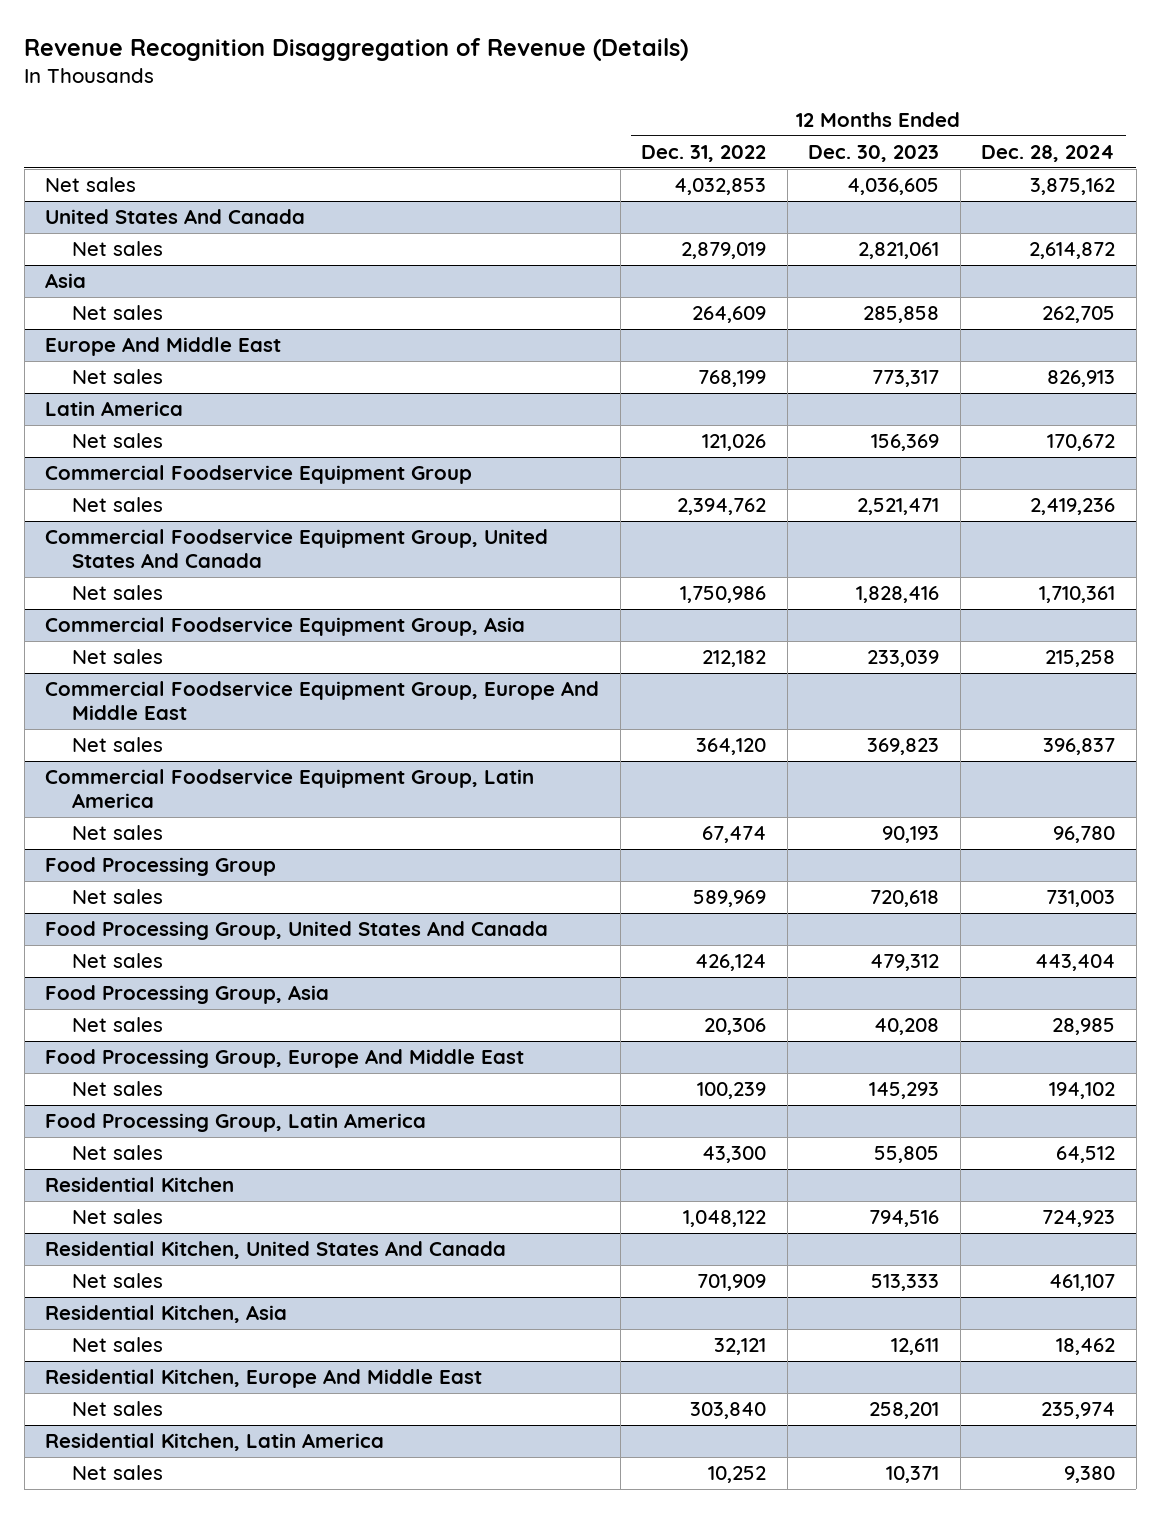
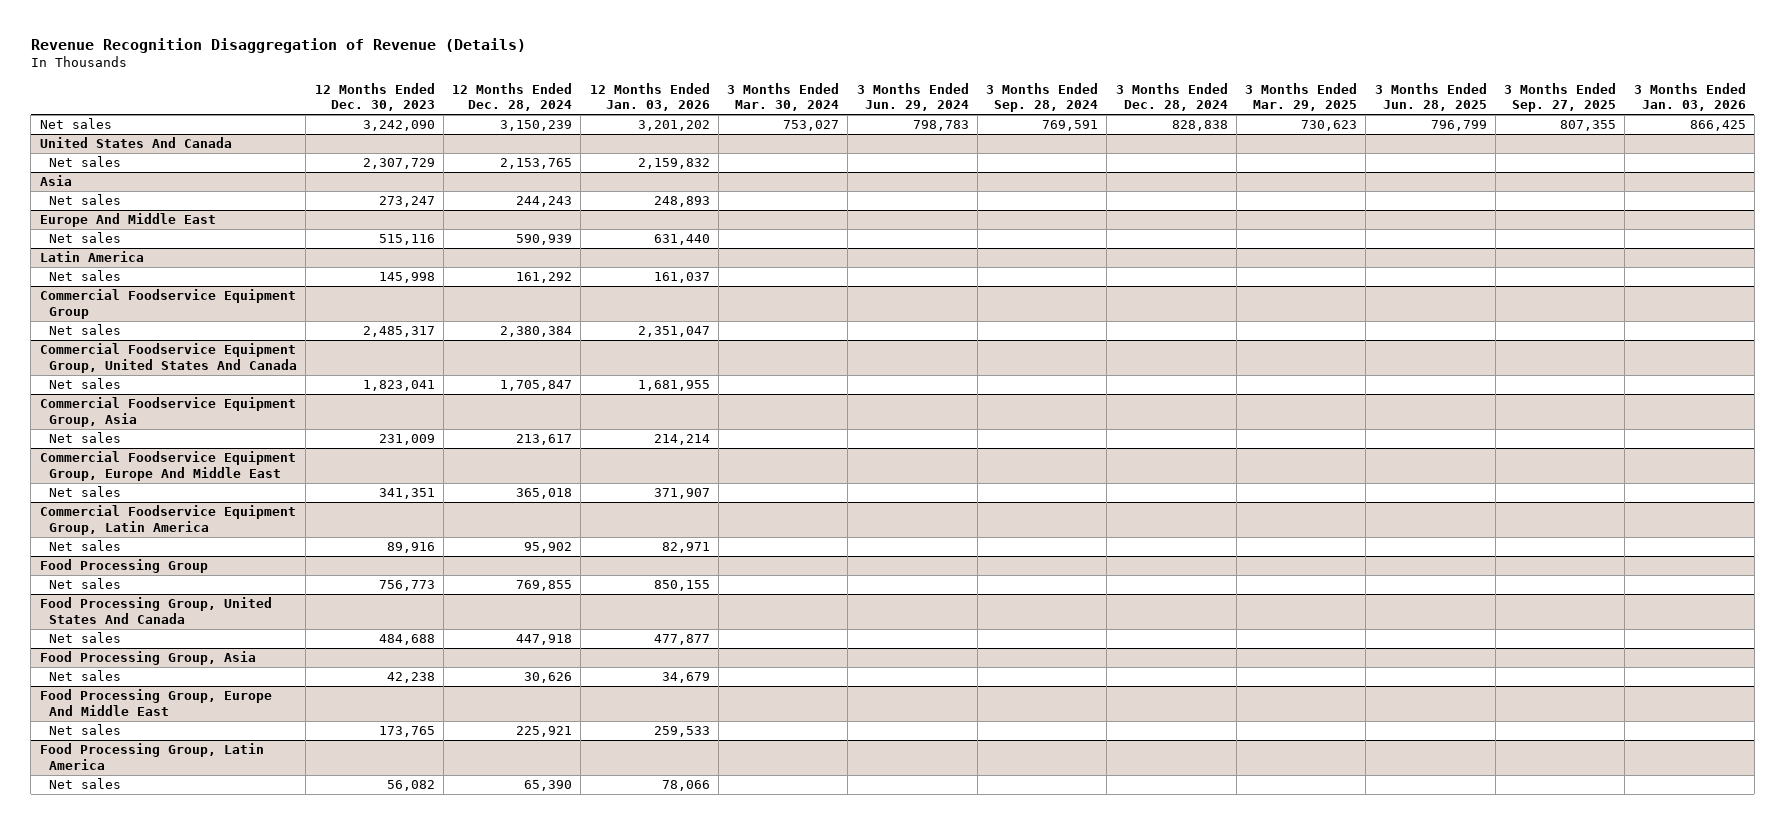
[641,144,767,162] Dec. 31, 2022 -> none
none -> [589,82,710,112] 12 Months Ended Jan. 03, 2026
none -> [727,82,840,112] 3 Months Ended Mar. 30, 2024
none -> [856,82,969,112] 3 Months Ended Jun. 29, 2024
none -> [986,82,1099,113] 3 Months Ended Sep. 28, 2024
none -> [1115,82,1228,112] 3 Months Ended Dec. 28, 2024
none -> [1245,82,1358,112] 3 Months Ended Mar. 29, 2025
none -> [1374,82,1487,112] 3 Months Ended Jun. 28, 2025
none -> [1504,82,1617,113] 3 Months Ended Sep. 27, 2025
none -> [1633,82,1746,112] 3 Months Ended Jan. 03, 2026
[847,178,940,196] 4,036,605 -> [362,120,435,132] 3,242,090
[1030,178,1116,196] 3,875,162 -> [500,120,573,132] 3,150,239
[858,242,940,260] 2,821,061 -> [362,158,435,170] 2,307,729
[1029,242,1116,260] 2,614,872 -> [500,158,573,170] 2,153,765
[863,306,940,324] 285,858 -> [378,196,435,208] 273,247
[1042,306,1116,324] 262,705 -> [516,196,573,208] 244,243
[872,370,940,388] 773,317 -> [378,234,435,246] 515,116
[1047,370,1116,388] 826,913 -> [516,234,573,246] 590,939
[871,434,940,452] 156,369 -> [378,272,435,284] 145,998
[1047,434,1116,452] 170,672 -> [516,272,573,284] 161,292
[857,498,940,516] 2,521,471 -> [362,326,435,338] 2,485,317
[1030,498,1116,516] 2,419,236 -> [500,326,573,338] 2,380,384
[856,586,940,604] 1,828,416 -> [362,380,435,392] 1,823,041
[1039,586,1116,604] 1,710,361 -> [500,380,573,392] 1,705,847
[867,650,940,668] 233,039 -> [378,434,435,446] 231,009
[1045,650,1116,668] 215,258 -> [516,434,573,446] 213,617
[867,738,940,756] 369,823 -> [378,488,435,500] 341,351
[1043,738,1116,756] 396,837 -> [516,488,573,500] 365,018
[882,826,940,844] 90,193 -> [386,542,435,554] 89,916
[1053,826,1116,844] 96,780 -> [524,542,573,554] 95,902
[870,890,940,908] 720,618 -> [378,580,435,592] 756,773
[1046,890,1116,908] 731,003 -> [516,580,573,592] 769,855
[870,954,940,972] 479,312 -> [378,634,435,646] 484,688
[1035,954,1116,972] 443,404 -> [516,634,573,646] 447,918
[874,1018,940,1036] 40,208 -> [386,672,435,684] 42,238
[1052,1018,1116,1036] 28,985 -> [524,672,573,684] 30,626
[869,1082,940,1100] 145,293 -> [378,726,435,738] 173,765
[1049,1082,1116,1100] 194,102 -> [516,726,573,738] 225,921
[45,1177,235,1193] Residential Kitchen -> none
[72,1209,164,1225] Net sales -> none
[45,1241,507,1260] Residential Kitchen, United States And Canada -> none
[72,1273,164,1289] Net sales -> none
[45,1305,288,1324] Residential Kitchen, Asia -> none
[72,1337,164,1353] Net sales -> none
[45,1369,483,1389] Residential Kitchen, Europe And Middle East -> none
[72,1401,164,1417] Net sales -> none
[45,1433,385,1452] Residential Kitchen, Latin America -> none
[72,1465,164,1481] Net sales -> none
[874,1146,940,1164] 55,805 -> [386,780,435,792] 56,082
[1056,1146,1116,1164] 64,512 -> [524,780,573,792] 65,390

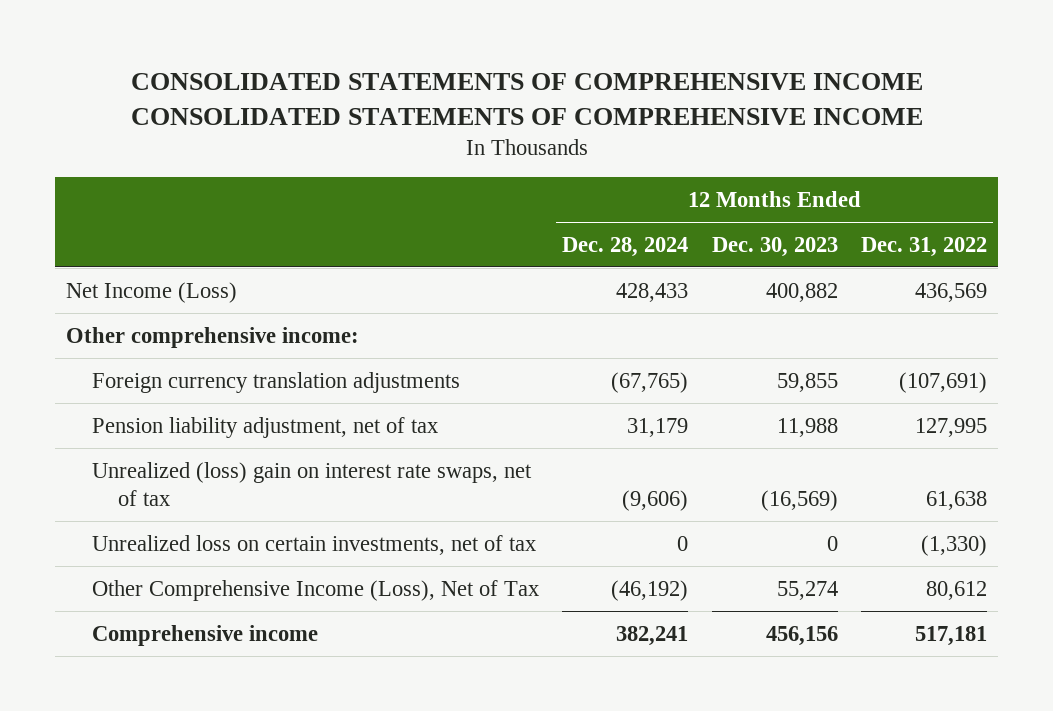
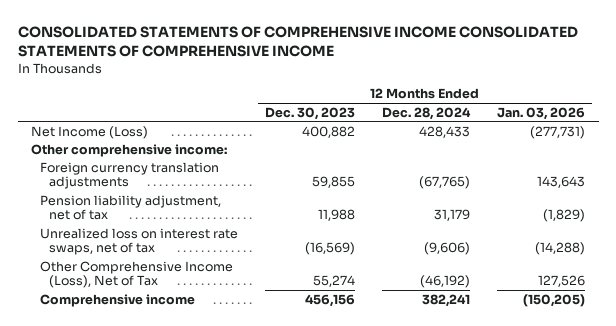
[860,236,987,257] Dec. 31, 2022 -> none
none -> [497,106,586,120] Jan. 03, 2026
[92,534,537,555] Unrealized loss on certain investments, net of tax -> none
[92,461,533,506] Unrealized (loss) gain on interest rate swaps, net of tax -> [40,227,239,256] Unrealized loss on interest rate swaps, net of tax

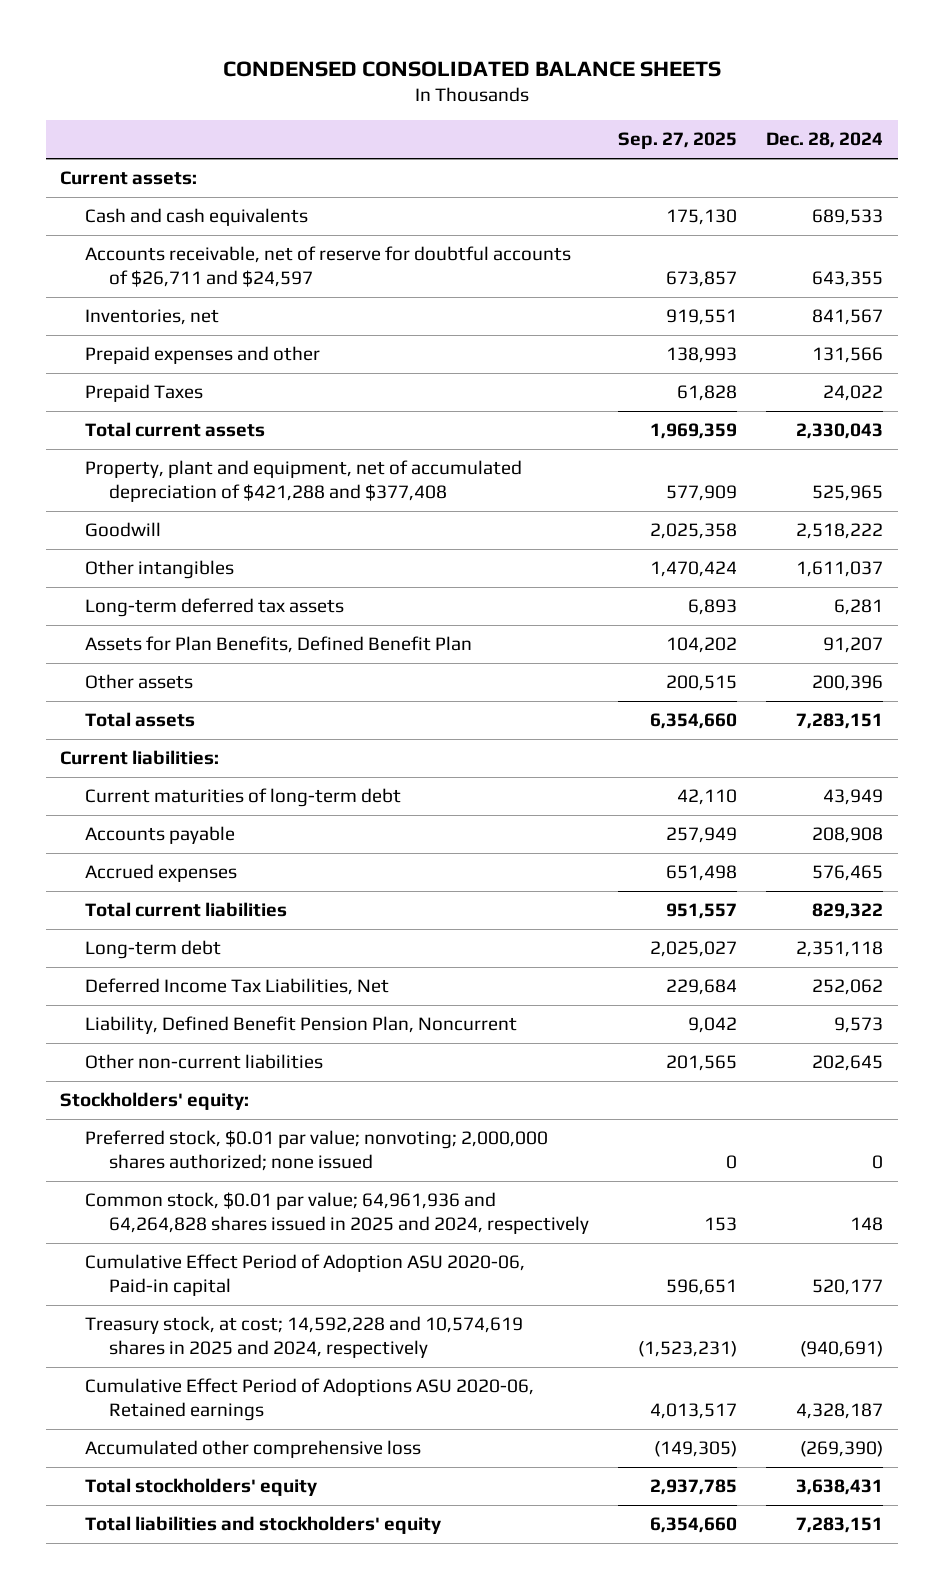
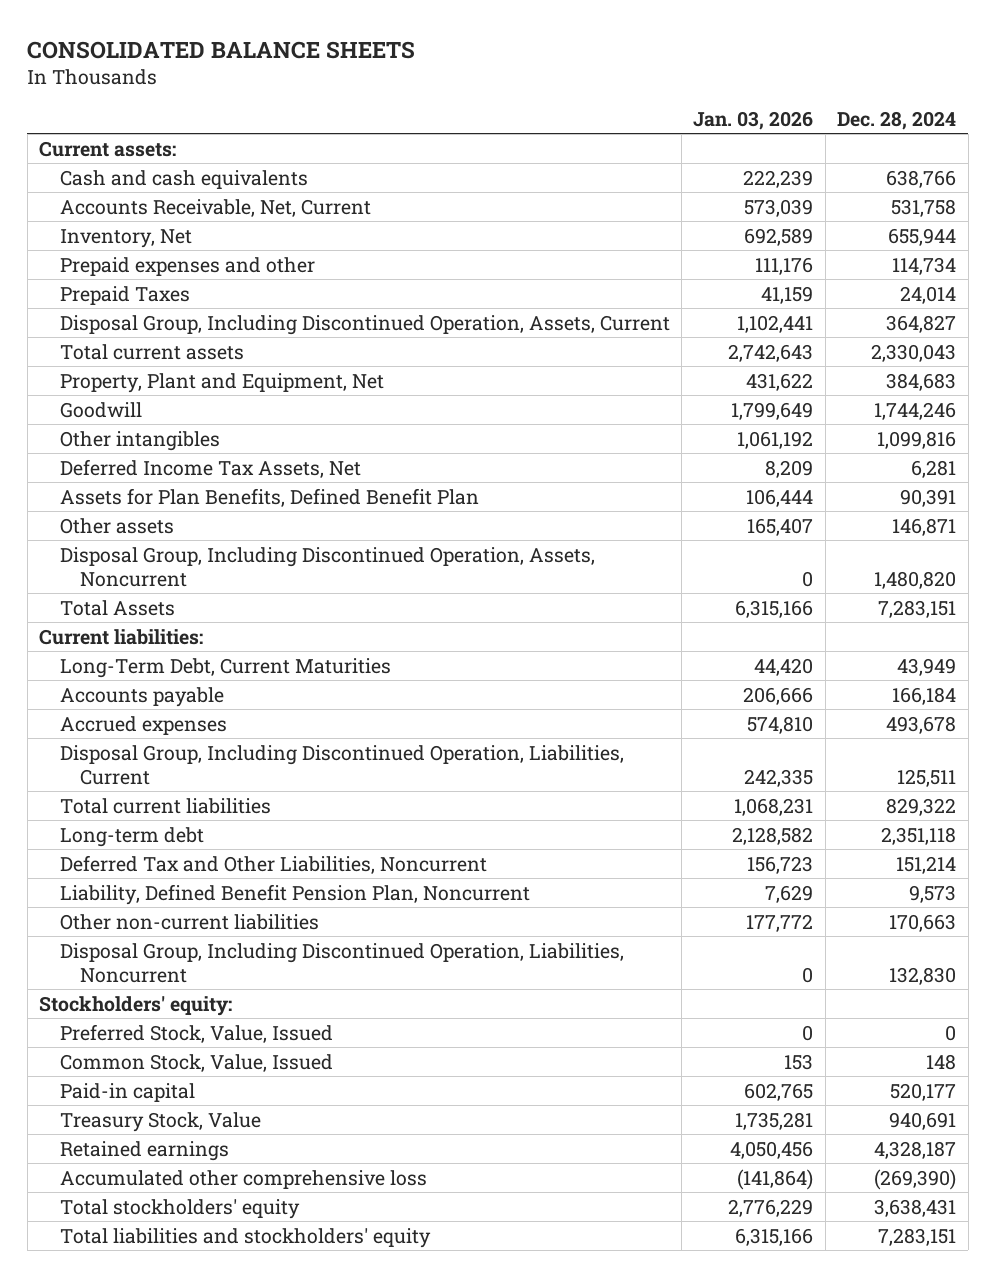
[222,60,721,77] CONDENSED CONSOLIDATED BALANCE SHEETS -> [27,40,416,59] CONSOLIDATED BALANCE SHEETS
[618,132,738,150] Sep. 27, 2025 -> none
none -> [693,110,814,130] Jan. 03, 2026
[812,209,884,226] 689,533 -> [886,169,957,188] 638,766
[84,246,571,288] Accounts receivable, net of reserve for doubtful accounts of $26,711 and $24,597 -> [59,198,371,217] Accounts Receivable, Net, Current
[812,271,884,288] 643,355 -> [891,198,957,217] 531,758
[84,309,219,326] Inventories, net -> [59,228,192,248] Inventory, Net
[812,309,884,326] 841,567 -> [888,227,957,246] 655,944
[812,347,884,364] 131,566 -> [892,256,957,275] 114,734
[823,385,884,402] 24,022 -> [900,285,957,304] 24,014
none -> [59,314,670,335] Disposal Group, Including Discontinued Operation, Assets, Current
[84,460,522,503] Property, plant and equipment, net of accumulated depreciation of $421,288 and $377,408 -> [59,372,384,393] Property, Plant and Equipment, Net
[812,485,884,502] 525,965 -> [886,372,957,391] 384,683
[796,523,884,540] 2,518,222 -> [874,401,957,420] 1,744,246
[796,561,884,578] 1,611,037 -> [877,430,957,449] 1,099,816
[84,598,344,618] Long-term deferred tax assets -> [59,458,361,478] Deferred Income Tax Assets, Net
[823,637,884,654] 91,207 -> [900,488,957,507] 90,391
[812,675,884,692] 200,396 -> [892,517,957,536] 146,871
none -> [59,546,595,587] Disposal Group, Including Discontinued Operation, Assets, Noncurrent
[84,712,195,728] Total assets -> [59,599,175,616] Total Assets
[84,788,401,808] Current maturities of long-term debt -> [59,657,391,678] Long-Term Debt, Current Maturities
[812,827,884,844] 208,908 -> [892,686,957,705] 166,184
[812,865,884,882] 576,465 -> [886,715,957,734] 493,678
none -> [59,744,624,785] Disposal Group, Including Discontinued Operation, Liabilities, Current
[84,978,389,996] Deferred Income Tax Liabilities, Net -> [59,854,487,874] Deferred Tax and Other Liabilities, Noncurrent
[812,979,884,996] 252,062 -> [896,855,957,874] 151,214
[812,1055,884,1072] 202,645 -> [889,913,957,932] 170,663
none -> [59,942,624,983] Disposal Group, Including Discontinued Operation, Liabilities, Noncurrent
[84,1316,523,1359] Treasury stock, at cost; 14,592,228 and 10,574,619 shares in 2025 and 2024, respectively -> none
[84,1130,548,1172] Preferred stock, $0.01 par value; nonvoting; 2,000,000 shares authorized; none issued -> [59,1023,333,1043] Preferred Stock, Value, Issued
[84,1192,590,1235] Common stock, $0.01 par value; 64,961,936 and 64,264,828 shares issued in 2025 and 2024, respectively -> [59,1053,333,1072] Common Stock, Value, Issued
[84,1254,525,1297] Cumulative Effect Period of Adoption ASU 2020-06, Paid-in capital -> [59,1082,195,1102] Paid-in capital
none -> [59,1111,261,1132] Treasury Stock, Value
[84,1378,534,1422] Cumulative Effect Period of Adoptions ASU 2020-06, Retained earnings -> [59,1140,229,1161] Retained earnings

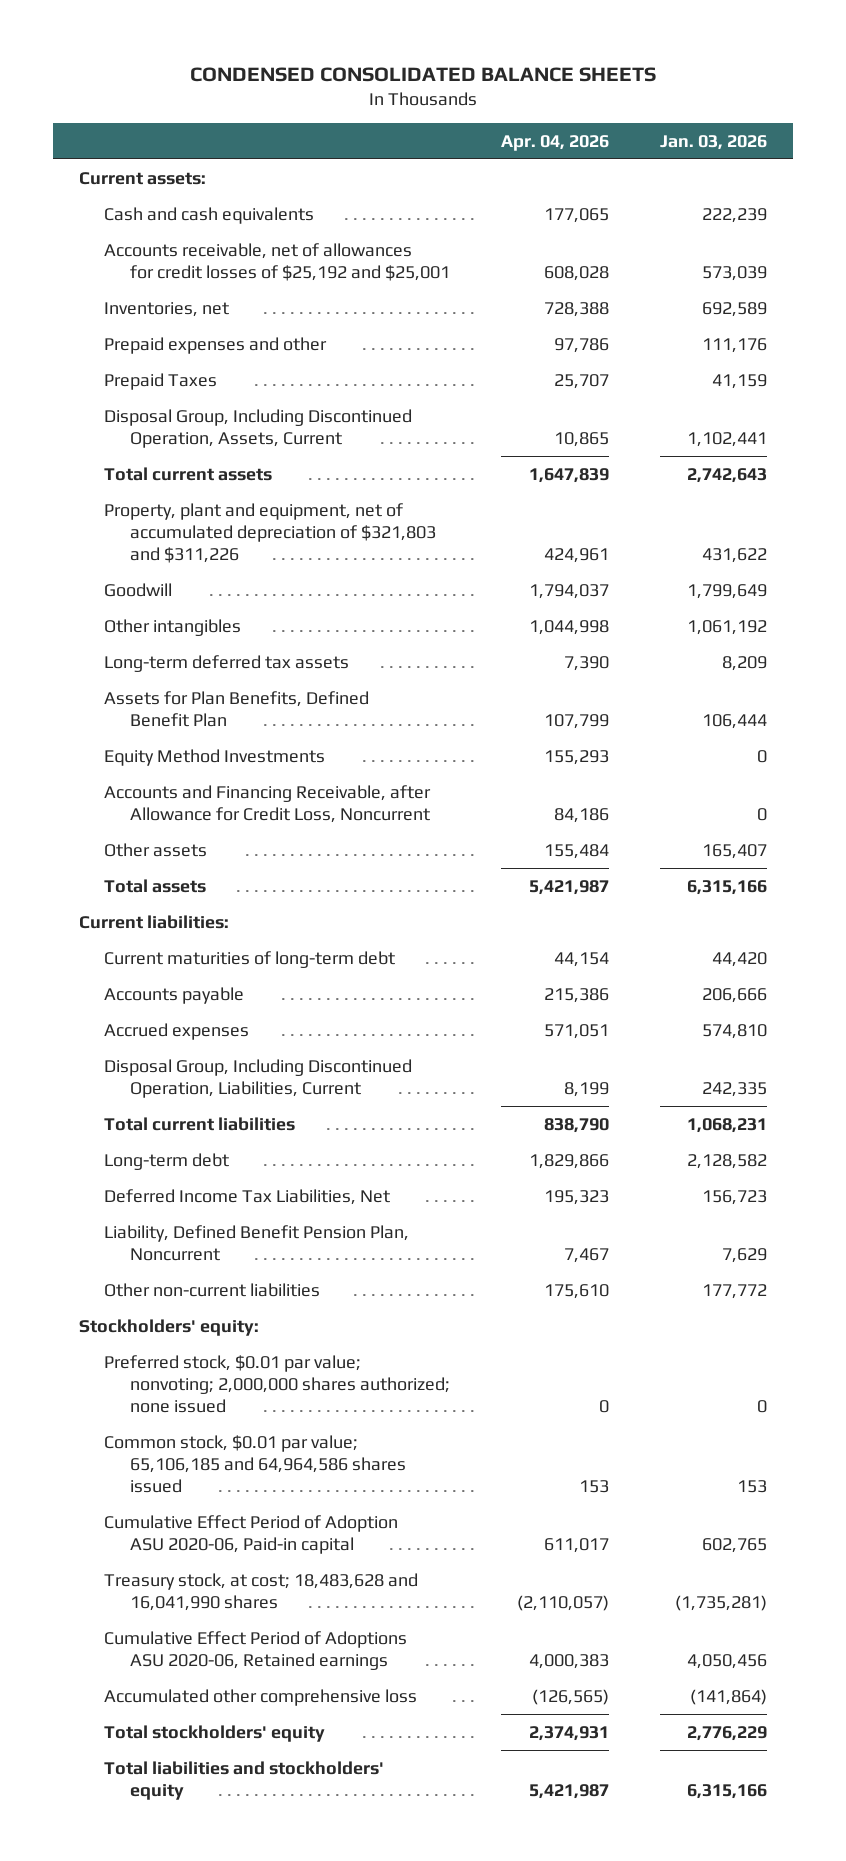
[27,40,416,59] CONSOLIDATED BALANCE SHEETS -> [189,66,656,82] CONDENSED CONSOLIDATED BALANCE SHEETS
[837,110,957,130] Dec. 28, 2024 -> none
none -> [501,134,610,151] Apr. 04, 2026
[59,198,371,217] Accounts Receivable, Net, Current -> [104,242,450,281] Accounts receivable, net of allowances for credit losses of $25,192 and $25,001
[59,228,192,248] Inventory, Net -> [104,301,230,317] Inventories, net
[59,372,384,393] Property, Plant and Equipment, Net -> [104,502,436,563] Property, plant and equipment, net of accumulated depreciation of $321,803 and $311,226
[59,458,361,478] Deferred Income Tax Assets, Net -> [104,654,350,672] Long-term deferred tax assets
none -> [104,748,326,766] Equity Method Investments
none -> [104,784,432,823] Accounts and Financing Receivable, after Allowance for Credit Loss, Noncurrent
[59,546,595,587] Disposal Group, Including Discontinued Operation, Assets, Noncurrent -> none
[59,599,175,616] Total Assets -> [104,878,207,893] Total assets
[59,657,391,678] Long-Term Debt, Current Maturities -> [104,950,396,968] Current maturities of long-term debt
[59,854,487,874] Deferred Tax and Other Liabilities, Noncurrent -> [104,1188,391,1205] Deferred Income Tax Liabilities, Net
[59,942,624,983] Disposal Group, Including Discontinued Operation, Liabilities, Noncurrent -> none
[59,1111,261,1132] Treasury Stock, Value -> none
[59,1023,333,1043] Preferred Stock, Value, Issued -> [104,1354,450,1413] Preferred stock, $0.01 par value; nonvoting; 2,000,000 shares authorized; none issued
[59,1053,333,1072] Common Stock, Value, Issued -> [104,1434,406,1493] Common stock, $0.01 par value; 65,106,185 and 64,964,586 shares issued
[59,1082,195,1102] Paid-in capital -> [104,1514,399,1554] Cumulative Effect Period of Adoption ASU 2020-06, Paid-in capital
none -> [104,1572,419,1611] Treasury stock, at cost; 18,483,628 and 16,041,990 shares
[59,1140,229,1161] Retained earnings -> [104,1630,408,1670] Cumulative Effect Period of Adoptions ASU 2020-06, Retained earnings

